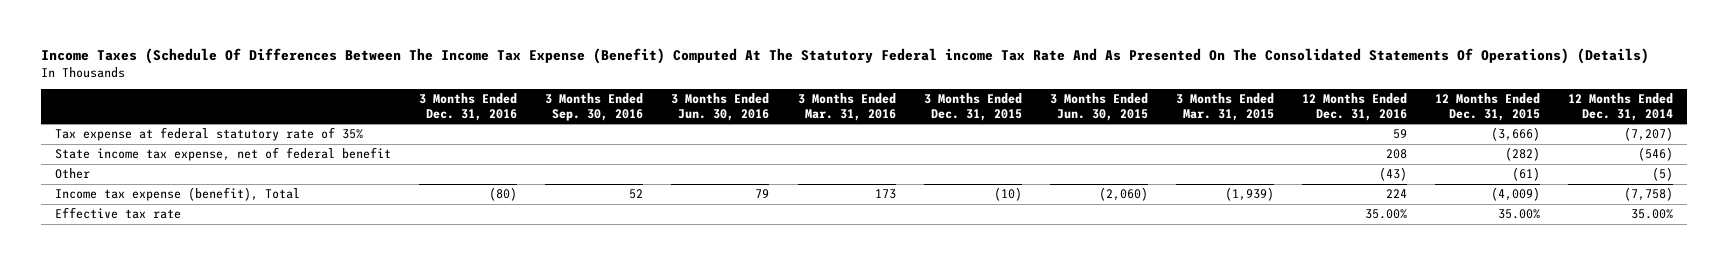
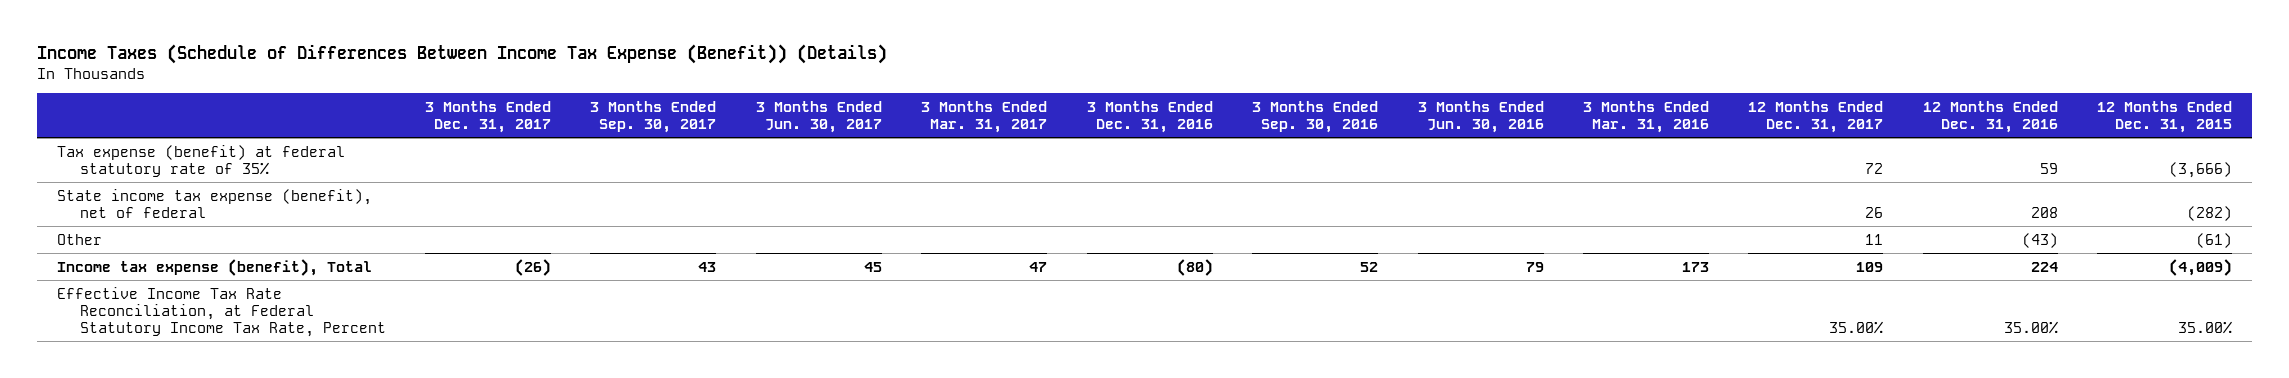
[41,48,1650,65] Income Taxes (Schedule Of Differences Between The Income Tax Expense (Benefit) Computed At The Statutory Federal income Tax Rate And As Presented On The Consolidated Statements Of Operations) (Details) -> [37,44,888,65] Income Taxes (Schedule of Differences Between Income Tax Expense (Benefit)) (Details)
[923,93,1022,121] 3 Months Ended Dec. 31, 2015 -> none
[1049,93,1148,121] 3 Months Ended Jun. 30, 2015 -> none
[1175,93,1274,121] 3 Months Ended Mar. 31, 2015 -> none
[1568,93,1674,121] 12 Months Ended Dec. 31, 2014 -> none
none -> [425,100,552,133] 3 Months Ended Dec. 31, 2017
none -> [590,100,717,133] 3 Months Ended Sep. 30, 2017
none -> [755,100,882,133] 3 Months Ended Jun. 30, 2017
none -> [921,100,1048,133] 3 Months Ended Mar. 31, 2017
none -> [1748,100,1884,133] 12 Months Ended Dec. 31, 2017
[55,127,364,142] Tax expense at federal statutory rate of 35% -> [56,144,345,177] Tax expense (benefit) at federal statutory rate of 35%
[55,147,392,162] State income tax expense, net of federal benefit -> [56,188,372,218] State income tax expense (benefit), net of federal
[55,207,182,220] Effective tax rate -> [56,286,386,337] Effective Income Tax Rate Reconciliation, at Federal Statutory Income Tax Rate, Percent

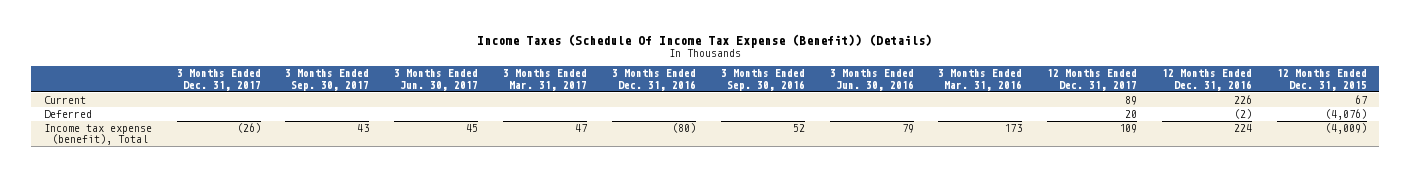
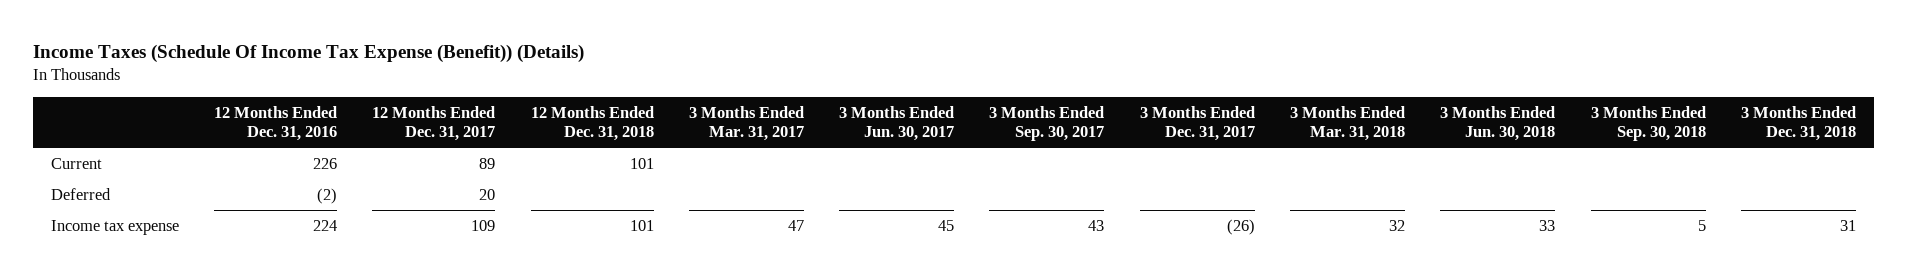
[611,69,696,91] 3 Months Ended Dec. 31, 2016 -> none
[720,69,805,91] 3 Months Ended Sep. 30, 2016 -> none
[829,69,914,91] 3 Months Ended Jun. 30, 2016 -> none
[938,69,1023,91] 3 Months Ended Mar. 31, 2016 -> none
[1276,69,1367,91] 12 Months Ended Dec. 31, 2015 -> none
none -> [530,105,654,142] 12 Months Ended Dec. 31, 2018
none -> [1290,105,1406,142] 3 Months Ended Mar. 31, 2018
none -> [1440,105,1556,142] 3 Months Ended Jun. 30, 2018
none -> [1590,105,1706,142] 3 Months Ended Sep. 30, 2018
none -> [1740,105,1856,142] 3 Months Ended Dec. 31, 2018
[43,124,152,146] Income tax expense (benefit), Total -> [50,219,179,235] Income tax expense

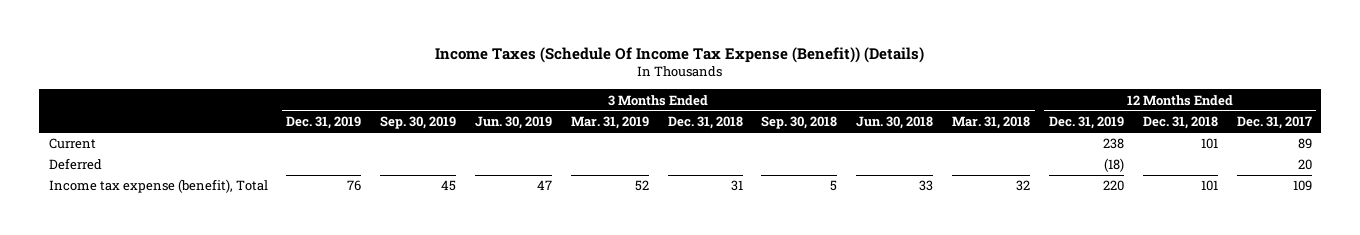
[213,105,337,142] 12 Months Ended Dec. 31, 2016 -> none
[688,105,804,142] 3 Months Ended Mar. 31, 2017 -> none
[839,105,955,142] 3 Months Ended Jun. 30, 2017 -> none
[989,105,1105,142] 3 Months Ended Sep. 30, 2017 -> none
[1139,105,1255,142] 3 Months Ended Dec. 31, 2017 -> none
none -> [286,116,362,130] Dec. 31, 2019
none -> [380,116,457,130] Sep. 30, 2019
none -> [475,116,553,130] Jun. 30, 2019
none -> [570,116,649,130] Mar. 31, 2019
none -> [1048,116,1124,130] Dec. 31, 2019
[50,219,179,235] Income tax expense -> [48,179,268,194] Income tax expense (benefit), Total

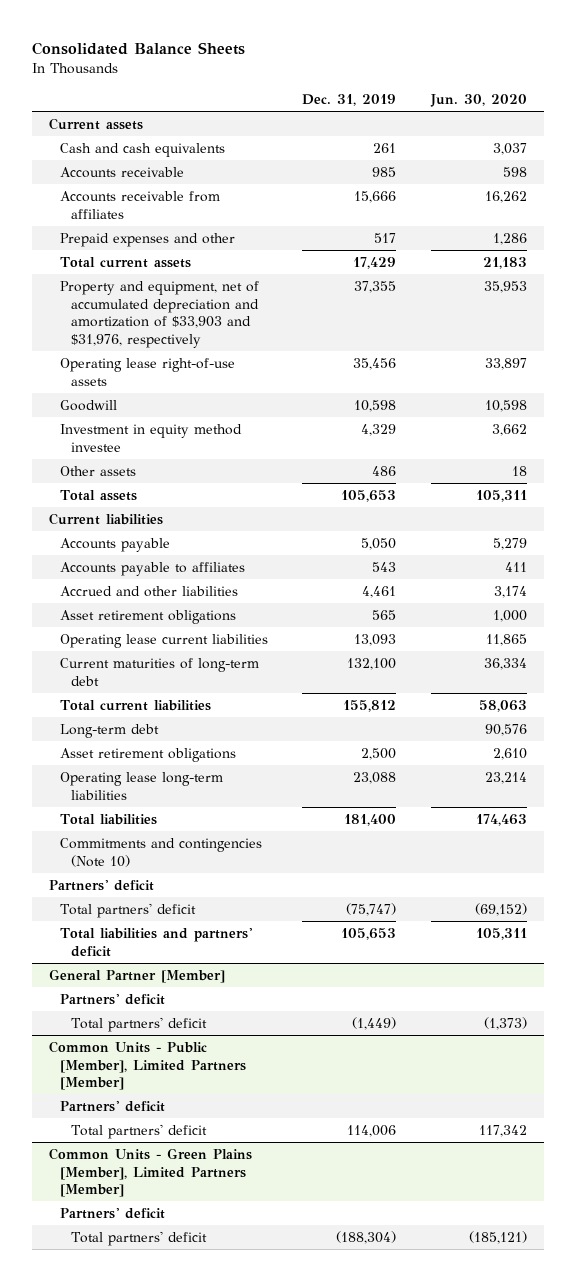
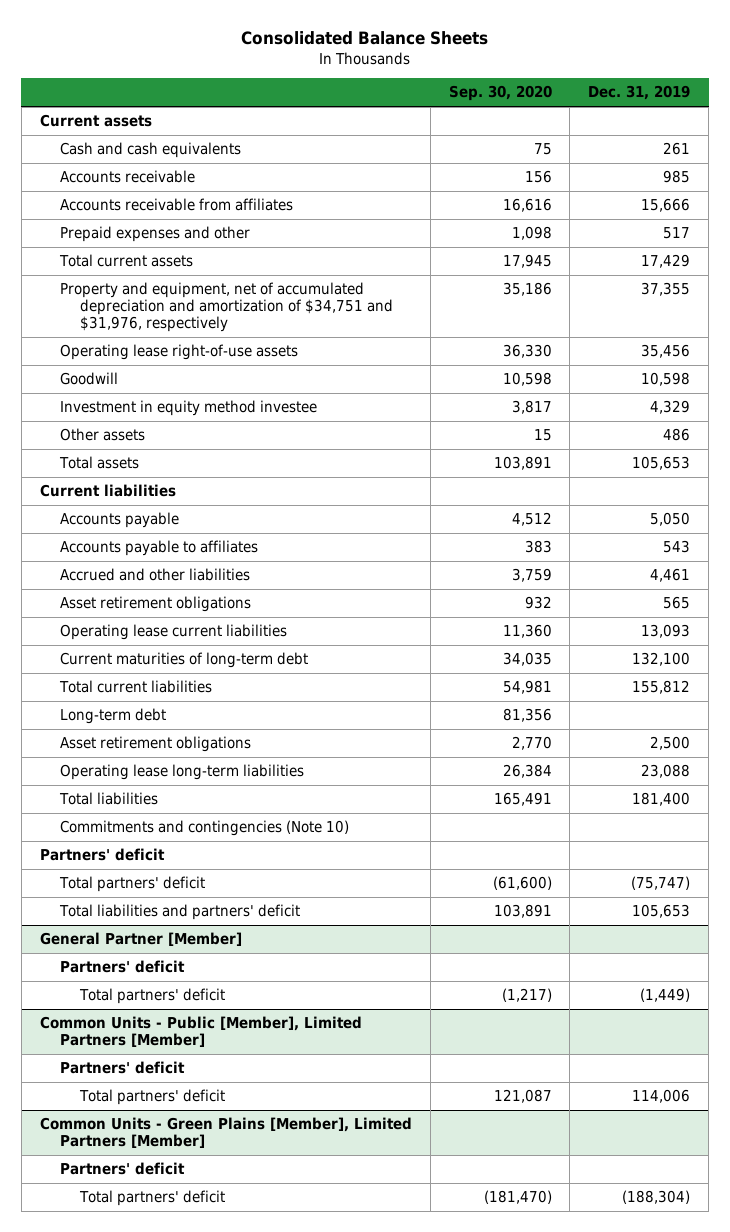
[429,94,527,108] Jun. 30, 2020 -> none
none -> [448,85,552,102] Sep. 30, 2020
[60,280,260,349] Property and equipment, net of accumulated depreciation and amortization of $33,903 and $31,976, respectively -> [59,282,393,333] Property and equipment, net of accumulated depreciation and amortization of $34,751 and $31,976, respectively

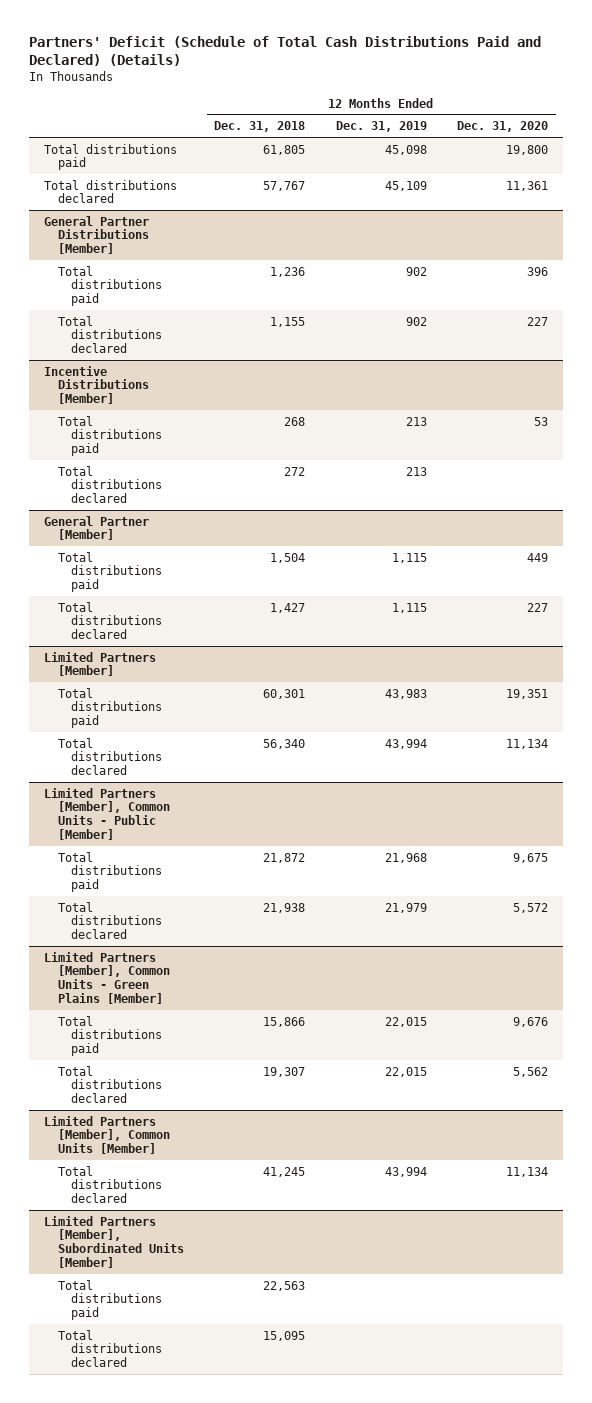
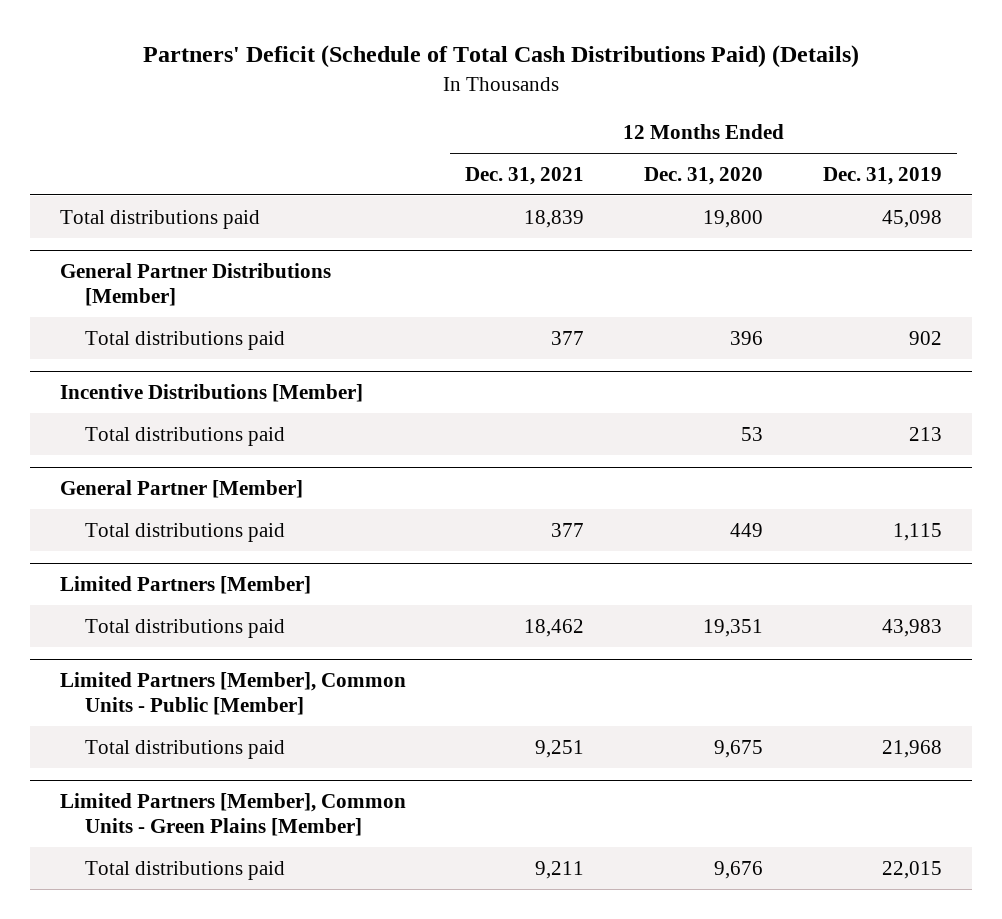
[28,35,541,66] Partners' Deficit (Schedule of Total Cash Distributions Paid and Declared) (Details) -> [142,45,859,69] Partners' Deficit (Schedule of Total Cash Distributions Paid) (Details)
[214,121,306,133] Dec. 31, 2018 -> none
none -> [465,166,585,185] Dec. 31, 2021
[43,179,177,204] Total distributions declared -> none
[57,315,163,354] Total distributions declared -> none
[57,465,163,504] Total distributions declared -> none
[57,601,163,640] Total distributions declared -> none
[57,737,163,776] Total distributions declared -> none
[57,901,163,940] Total distributions declared -> none
[57,1065,163,1104] Total distributions declared -> none
[43,1115,170,1155] Limited Partners [Member], Common Units [Member] -> none
[57,1165,163,1204] Total distributions declared -> none
[43,1215,184,1269] Limited Partners [Member], Subordinated Units [Member] -> none
[57,1279,163,1321] Total distributions paid -> none
[57,1329,163,1368] Total distributions declared -> none

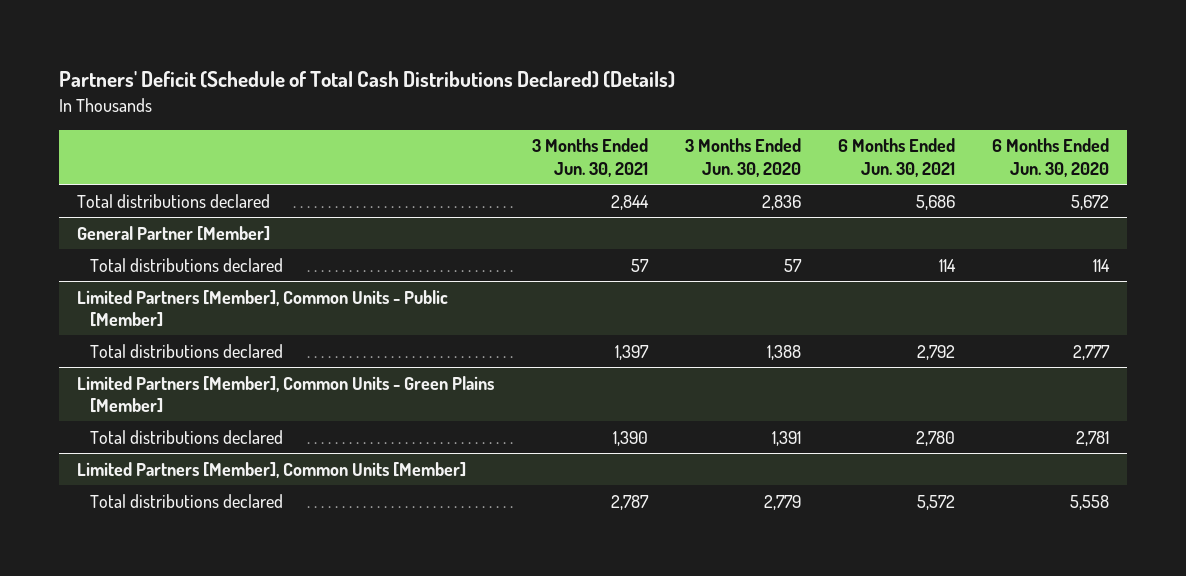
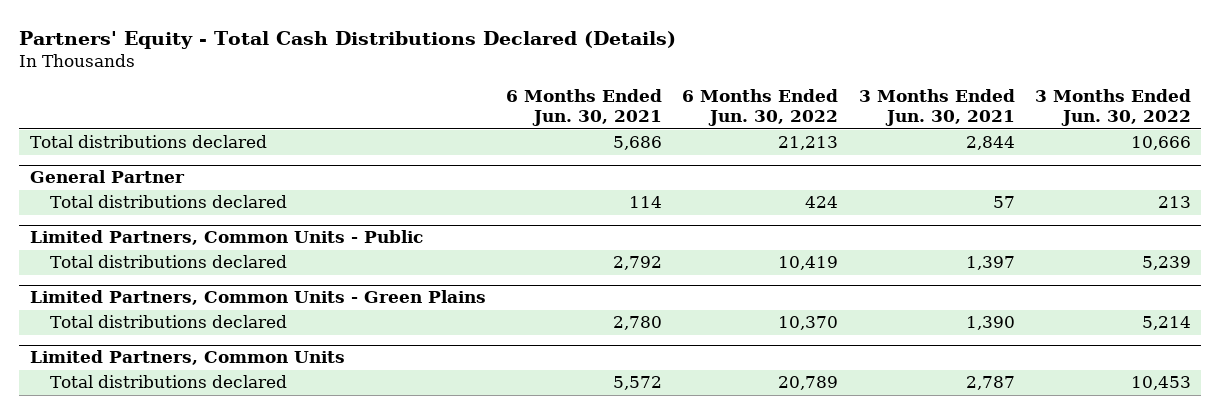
[58,71,675,89] Partners' Deficit (Schedule of Total Cash Distributions Declared) (Details) -> [19,31,677,50] Partners' Equity - Total Cash Distributions Declared (Details)
[684,138,801,177] 3 Months Ended Jun. 30, 2020 -> none
[991,138,1109,177] 6 Months Ended Jun. 30, 2020 -> none
none -> [682,89,839,127] 6 Months Ended Jun. 30, 2022
none -> [1035,89,1192,127] 3 Months Ended Jun. 30, 2022
[77,225,271,241] General Partner [Member] -> [29,170,185,184] General Partner
[77,289,449,327] Limited Partners [Member], Common Units - Public [Member] -> [29,230,423,246] Limited Partners, Common Units - Public
[77,375,495,413] Limited Partners [Member], Common Units - Green Plains [Member] -> [29,290,486,306] Limited Partners, Common Units - Green Plains
[77,461,467,478] Limited Partners [Member], Common Units [Member] -> [29,350,345,366] Limited Partners, Common Units

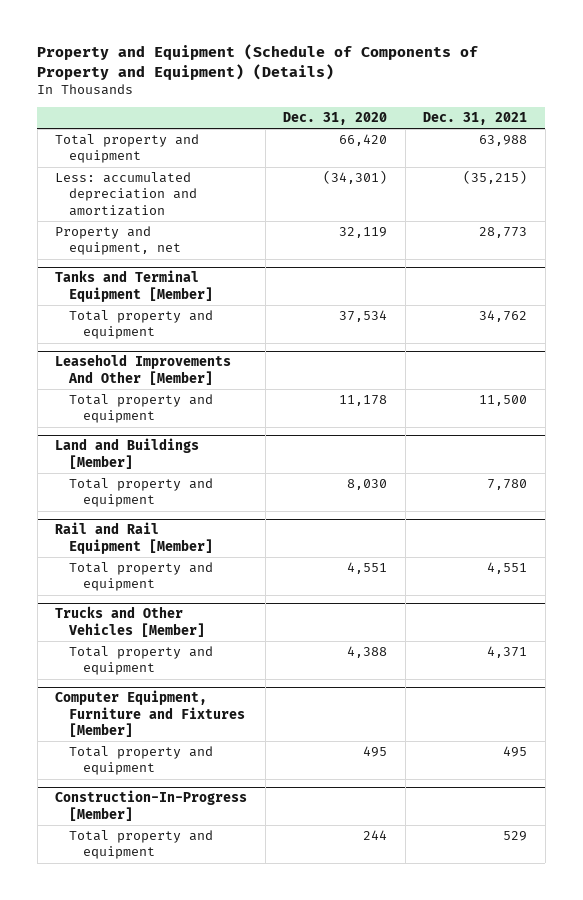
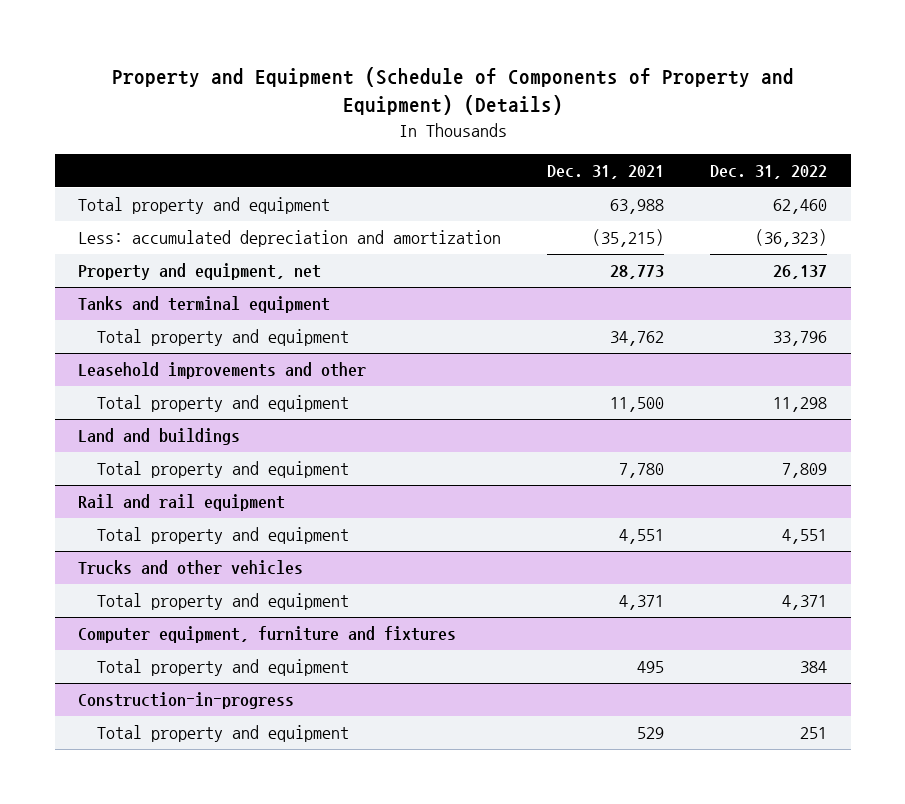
[283,112,388,126] Dec. 31, 2020 -> none
none -> [710,165,828,180] Dec. 31, 2022
[55,270,213,302] Tanks and Terminal Equipment [Member] -> [77,296,330,314] Tanks and terminal equipment
[55,354,232,385] Leasehold Improvements And Other [Member] -> [77,362,366,380] Leasehold improvements and other
[55,438,200,469] Land and Buildings [Member] -> [77,428,240,446] Land and buildings
[55,522,213,554] Rail and Rail Equipment [Member] -> [77,494,285,512] Rail and rail equipment
[55,606,205,637] Trucks and Other Vehicles [Member] -> [77,560,303,576] Trucks and other vehicles
[55,690,245,738] Computer Equipment, Furniture and Fixtures [Member] -> [77,626,456,644] Computer equipment, furniture and fixtures
[55,790,248,821] Construction-In-Progress [Member] -> [77,692,294,710] Construction-in-progress

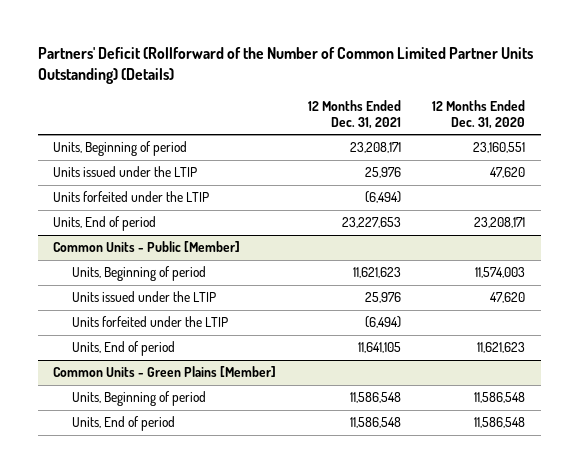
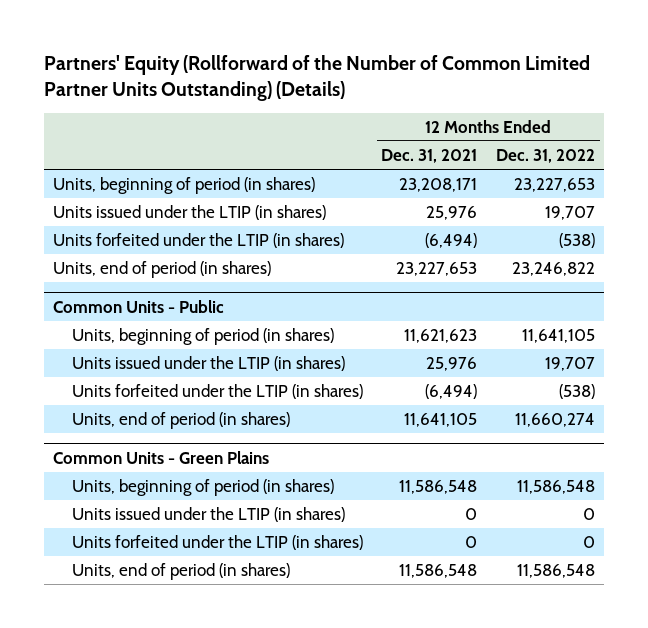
[37,46,533,84] Partners' Deficit (Rollforward of the Number of Common Limited Partner Units Outstanding) (Details) -> [43,54,590,101] Partners' Equity (Rollforward of the Number of Common Limited Partner Units Outstanding) (Details)
[432,99,526,129] 12 Months Ended Dec. 31, 2020 -> none
none -> [496,148,596,163] Dec. 31, 2022
[53,141,188,157] Units, Beginning of period -> [52,177,315,195] Units, beginning of period (in shares)
[53,166,198,178] Units issued under the LTIP -> [52,205,326,221] Units issued under the LTIP (in shares)
[53,191,210,203] Units forfeited under the LTIP -> [52,233,344,249] Units forfeited under the LTIP (in shares)
[53,216,157,232] Units, End of period -> [52,261,271,279] Units, end of period (in shares)
[53,241,241,253] Common Units - Public [Member] -> [52,299,224,313] Common Units - Public
[72,266,207,282] Units, Beginning of period -> [71,328,334,346] Units, beginning of period (in shares)
[72,291,217,303] Units issued under the LTIP -> [71,356,345,372] Units issued under the LTIP (in shares)
[72,316,229,328] Units forfeited under the LTIP -> [71,384,363,400] Units forfeited under the LTIP (in shares)
[72,341,176,357] Units, End of period -> [71,412,290,430] Units, end of period (in shares)
[53,366,277,378] Common Units - Green Plains [Member] -> [52,450,269,464] Common Units - Green Plains
[72,391,207,407] Units, Beginning of period -> [71,479,334,497] Units, beginning of period (in shares)
none -> [71,507,345,523] Units issued under the LTIP (in shares)
none -> [71,535,363,551] Units forfeited under the LTIP (in shares)
[72,416,176,432] Units, End of period -> [71,563,290,581] Units, end of period (in shares)

